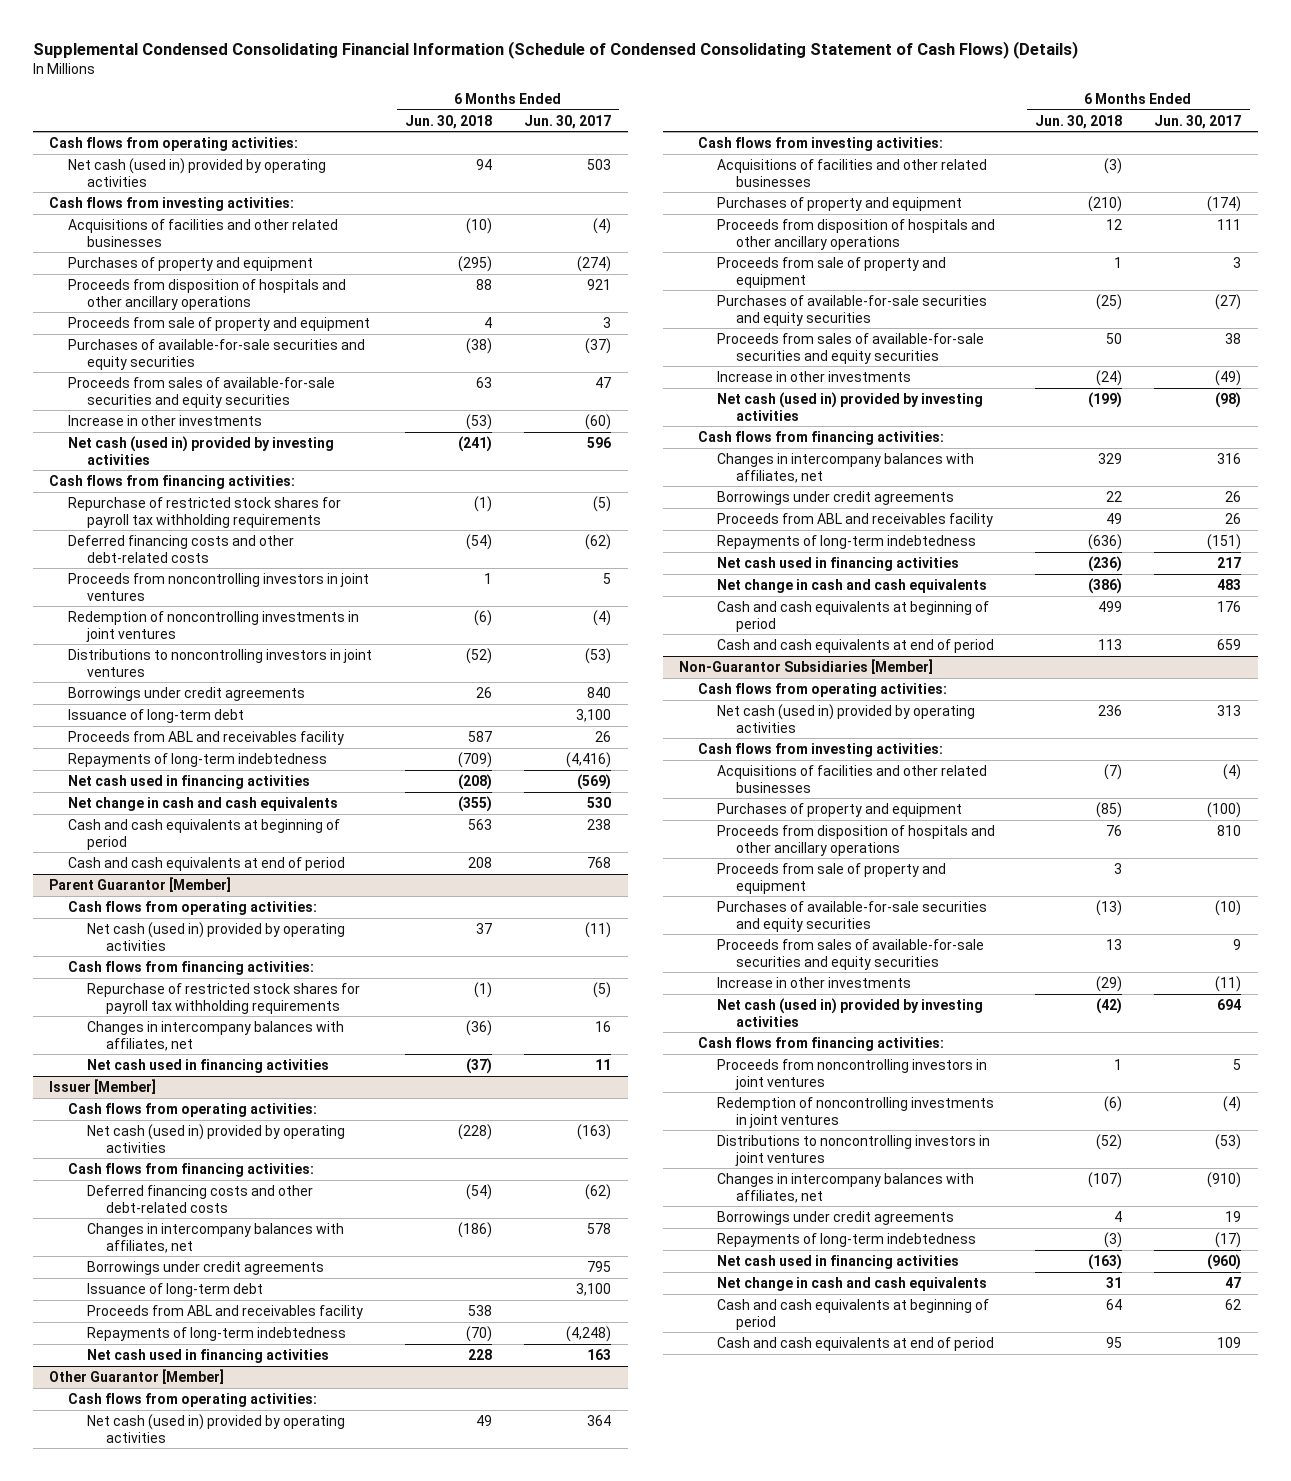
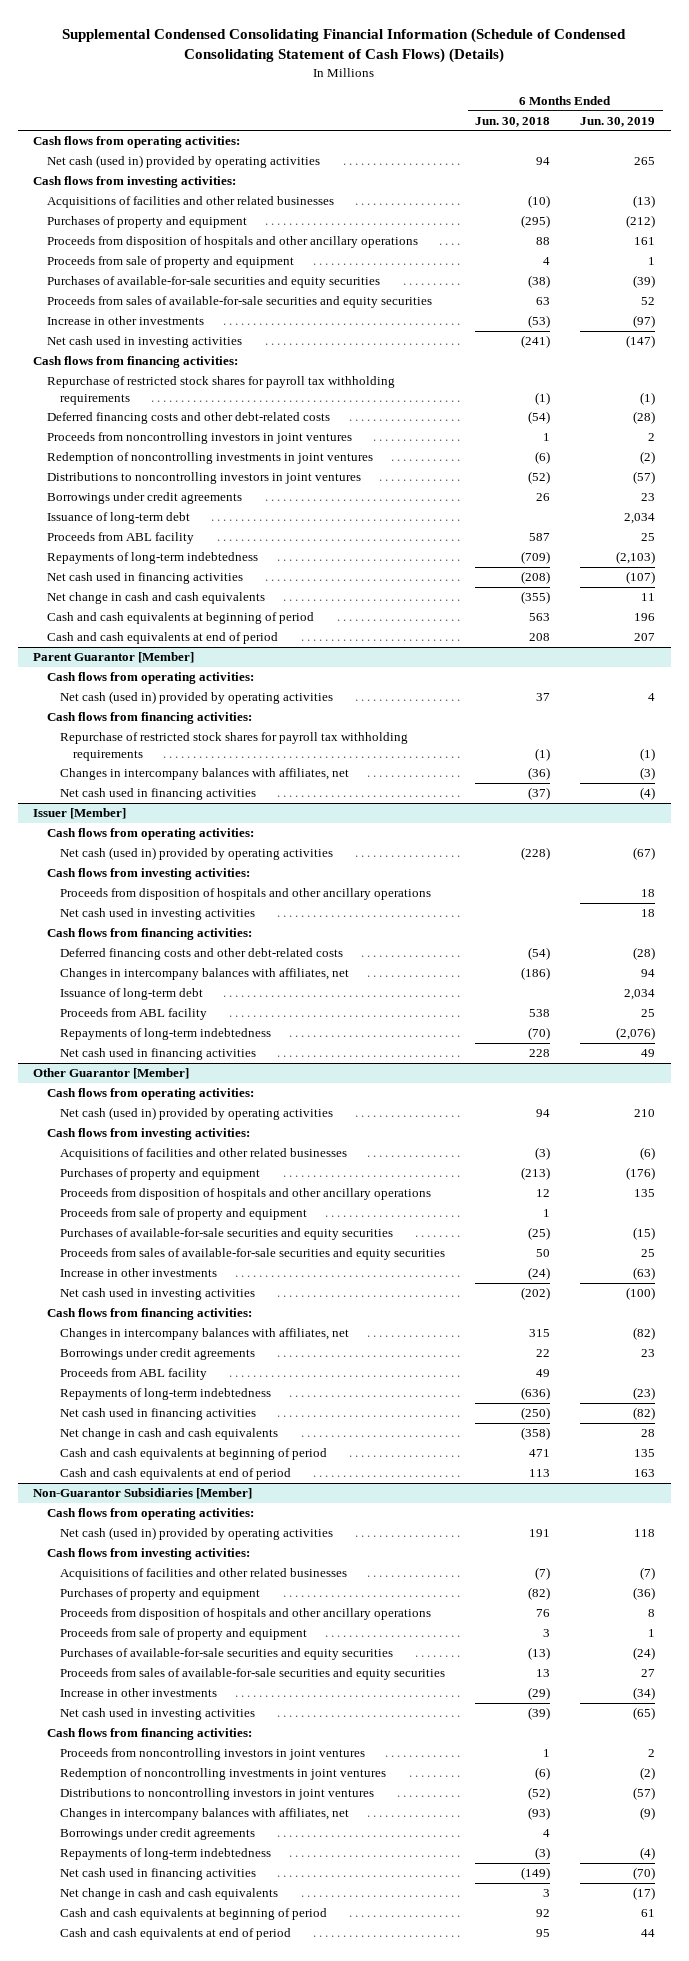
[524,114,612,129] Jun. 30, 2017 -> none
none -> [580,116,656,127] Jun. 30, 2019
[68,435,335,465] Net cash (used in) provided by investing activities -> [46,336,242,349] Net cash used in investing activities
[68,730,345,745] Proceeds from ABL and receivables facility -> [46,532,194,545] Proceeds from ABL facility
none -> [46,868,250,881] Cash flows from investing activities:
none -> [59,888,431,901] Proceeds from disposition of hospitals and other ancillary operations
none -> [59,908,255,921] Net cash used in investing activities
[87,1260,325,1275] Borrowings under credit agreements -> none
[87,1304,364,1319] Proceeds from ABL and receivables facility -> [59,1008,207,1021] Proceeds from ABL facility
[475,1414,492,1426] 49 -> [536,1109,551,1118] 94
[1087,195,1122,212] (210) -> [521,1167,551,1181] (213)
[717,391,984,421] Net cash (used in) provided by investing activities -> [59,1288,255,1301] Net cash used in investing activities
[1087,391,1122,408] (199) -> [521,1287,551,1301] (202)
[1097,452,1122,464] 329 -> [529,1329,551,1338] 315
[717,512,994,527] Proceeds from ABL and receivables facility -> [59,1368,207,1381] Proceeds from ABL facility
[1087,555,1122,572] (236) -> [521,1407,551,1421] (250)
[1087,577,1122,594] (386) -> [521,1427,551,1441] (358)
[1097,600,1122,612] 499 -> [529,1449,551,1458] 471
[1097,704,1122,716] 236 -> [529,1529,551,1538] 191
[1095,801,1122,818] (85) -> [528,1587,551,1601] (82)
[717,997,984,1027] Net cash (used in) provided by investing activities -> [59,1708,255,1721] Net cash used in investing activities
[1095,997,1122,1014] (42) -> [528,1707,551,1721] (39)
[1087,1171,1122,1188] (107) -> [528,1807,551,1821] (93)
[1087,1253,1122,1270] (163) -> [521,1867,551,1881] (149)
[1105,1276,1122,1288] 31 -> [543,1889,551,1898] 3
[1105,1298,1122,1310] 64 -> [536,1909,551,1918] 92

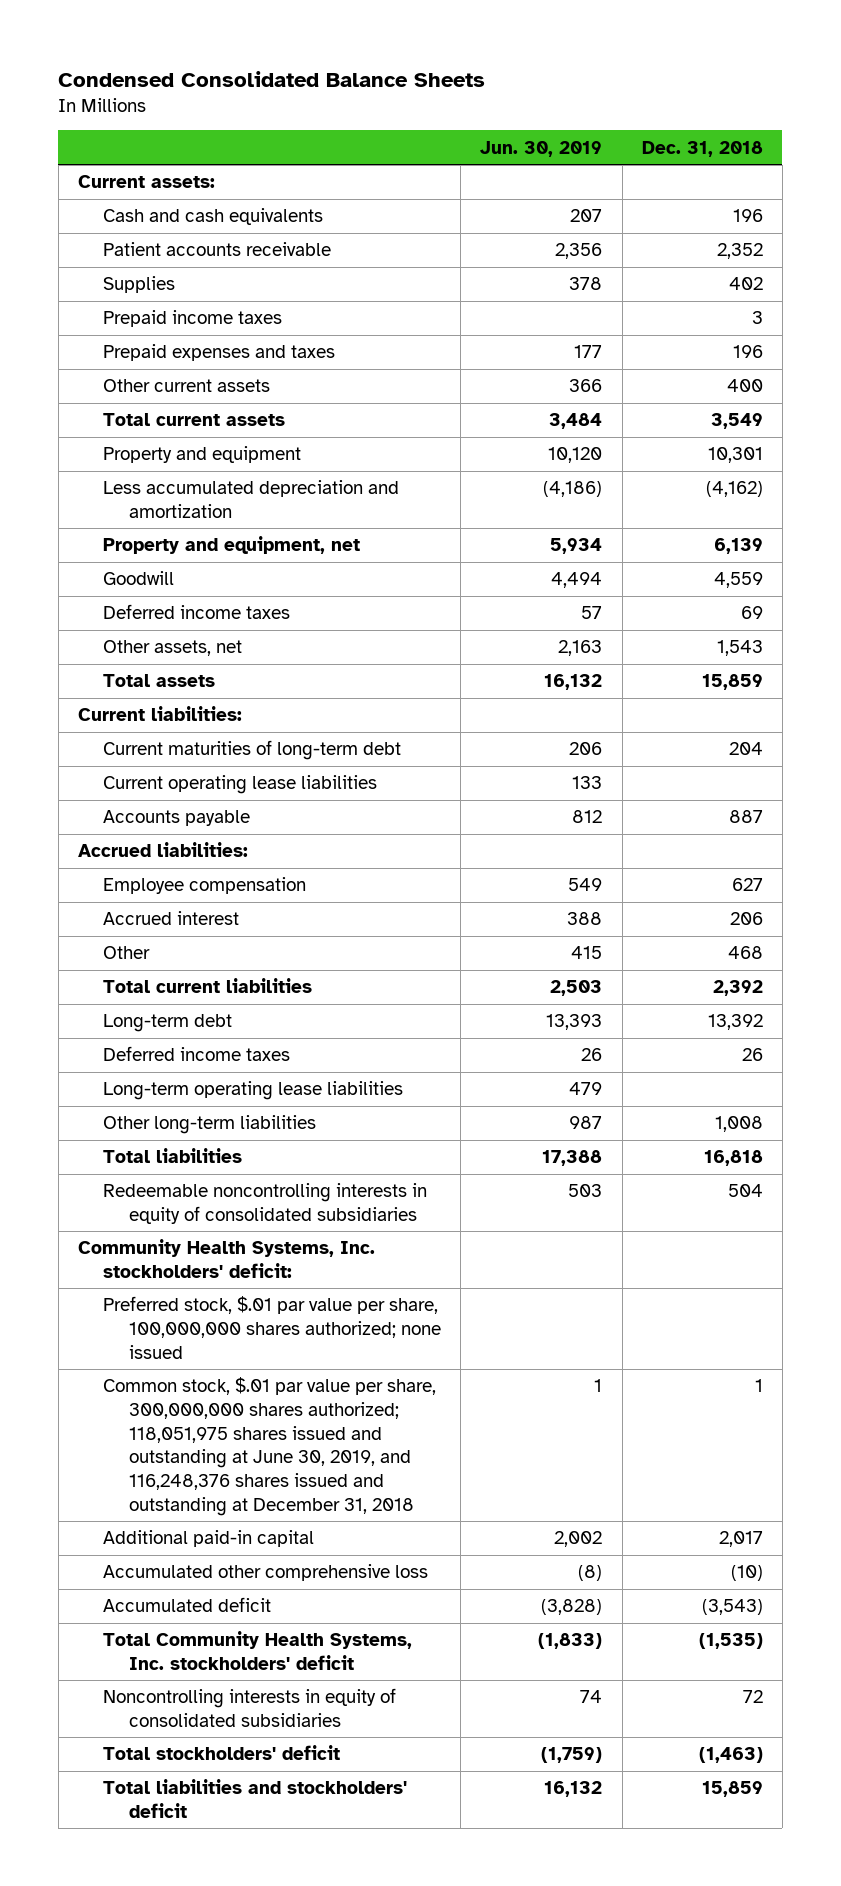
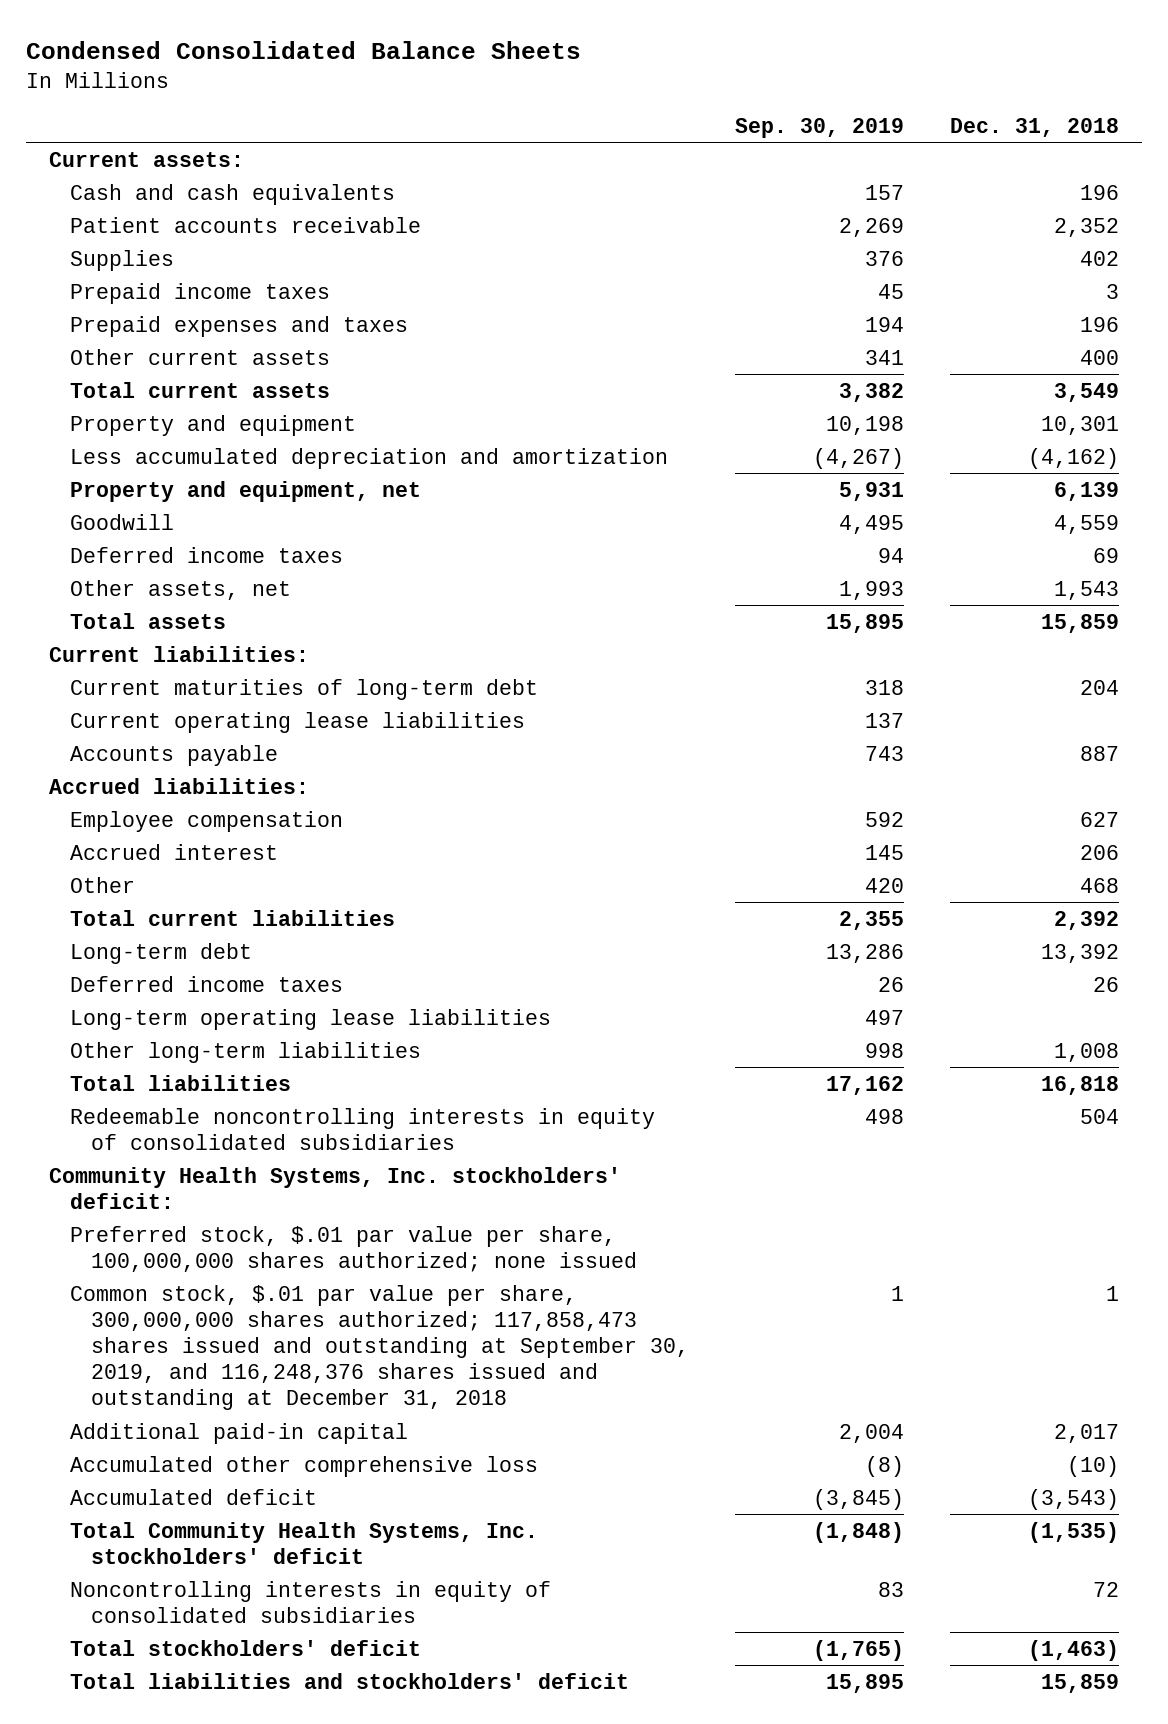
[480,140,603,157] Jun. 30, 2019 -> none
none -> [734,118,904,139] Sep. 30, 2019
[103,1377,437,1516] Common stock, $.01 par value per share, 300,000,000 shares authorized; 118,051,975 shares issued and outstanding at June 30, 2019, and 116,248,376 shares issued and outstanding at December 31, 2018 -> [70,1284,689,1411] Common stock, $.01 par value per share, 300,000,000 shares authorized; 117,858,473 shares issued and outstanding at September 30, 2019, and 116,248,376 shares issued and outstanding at December 31, 2018

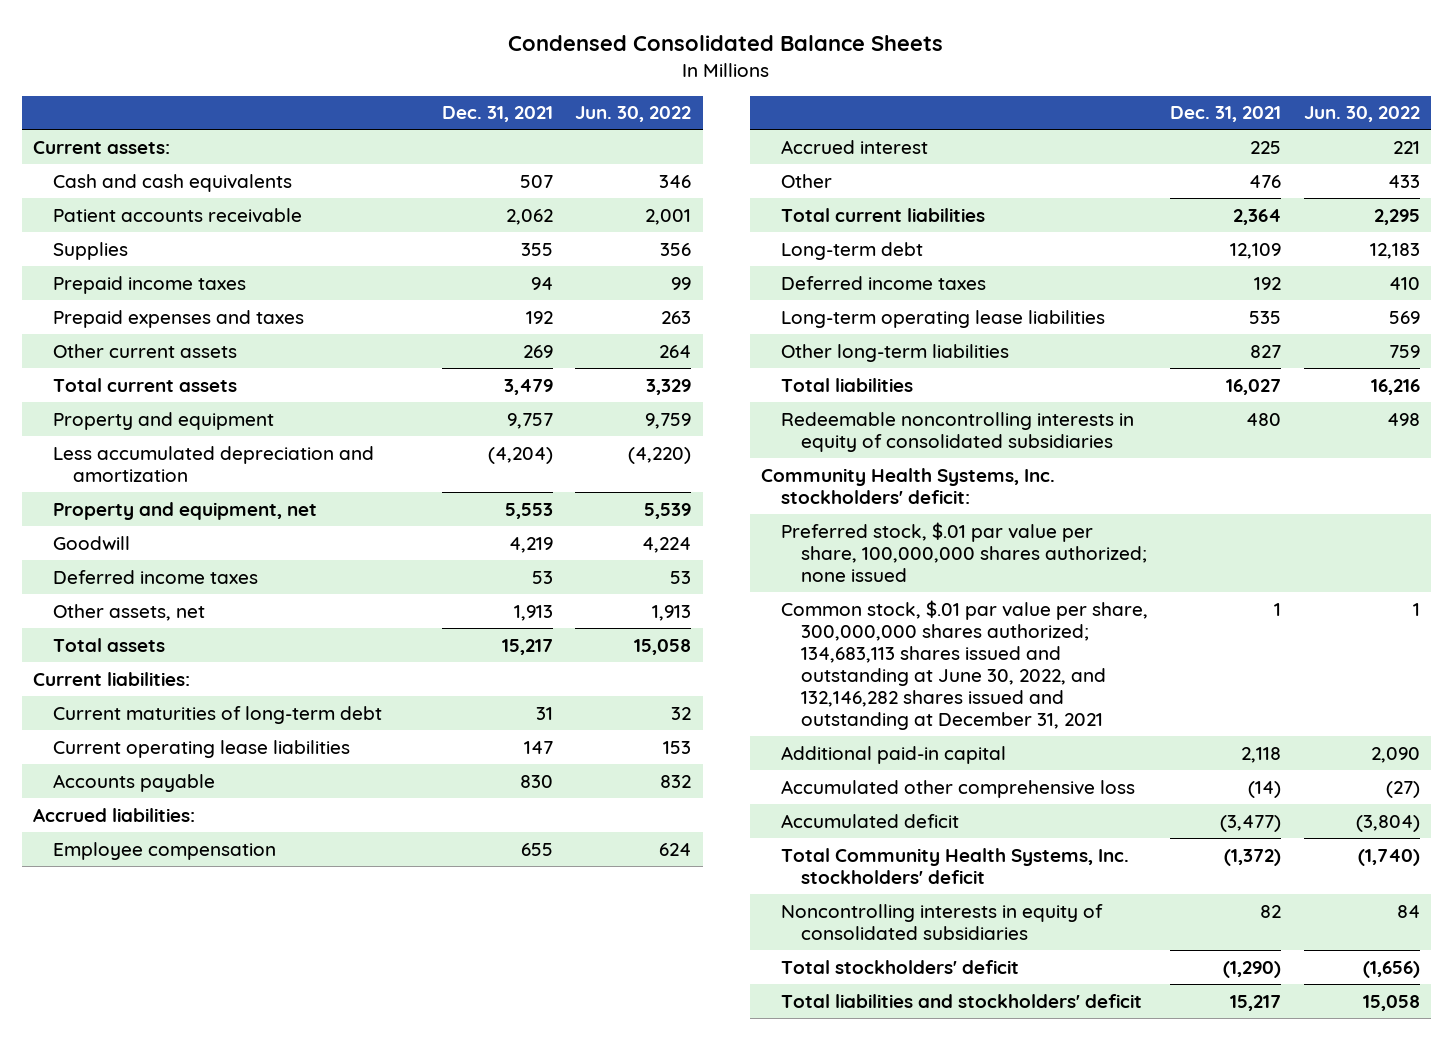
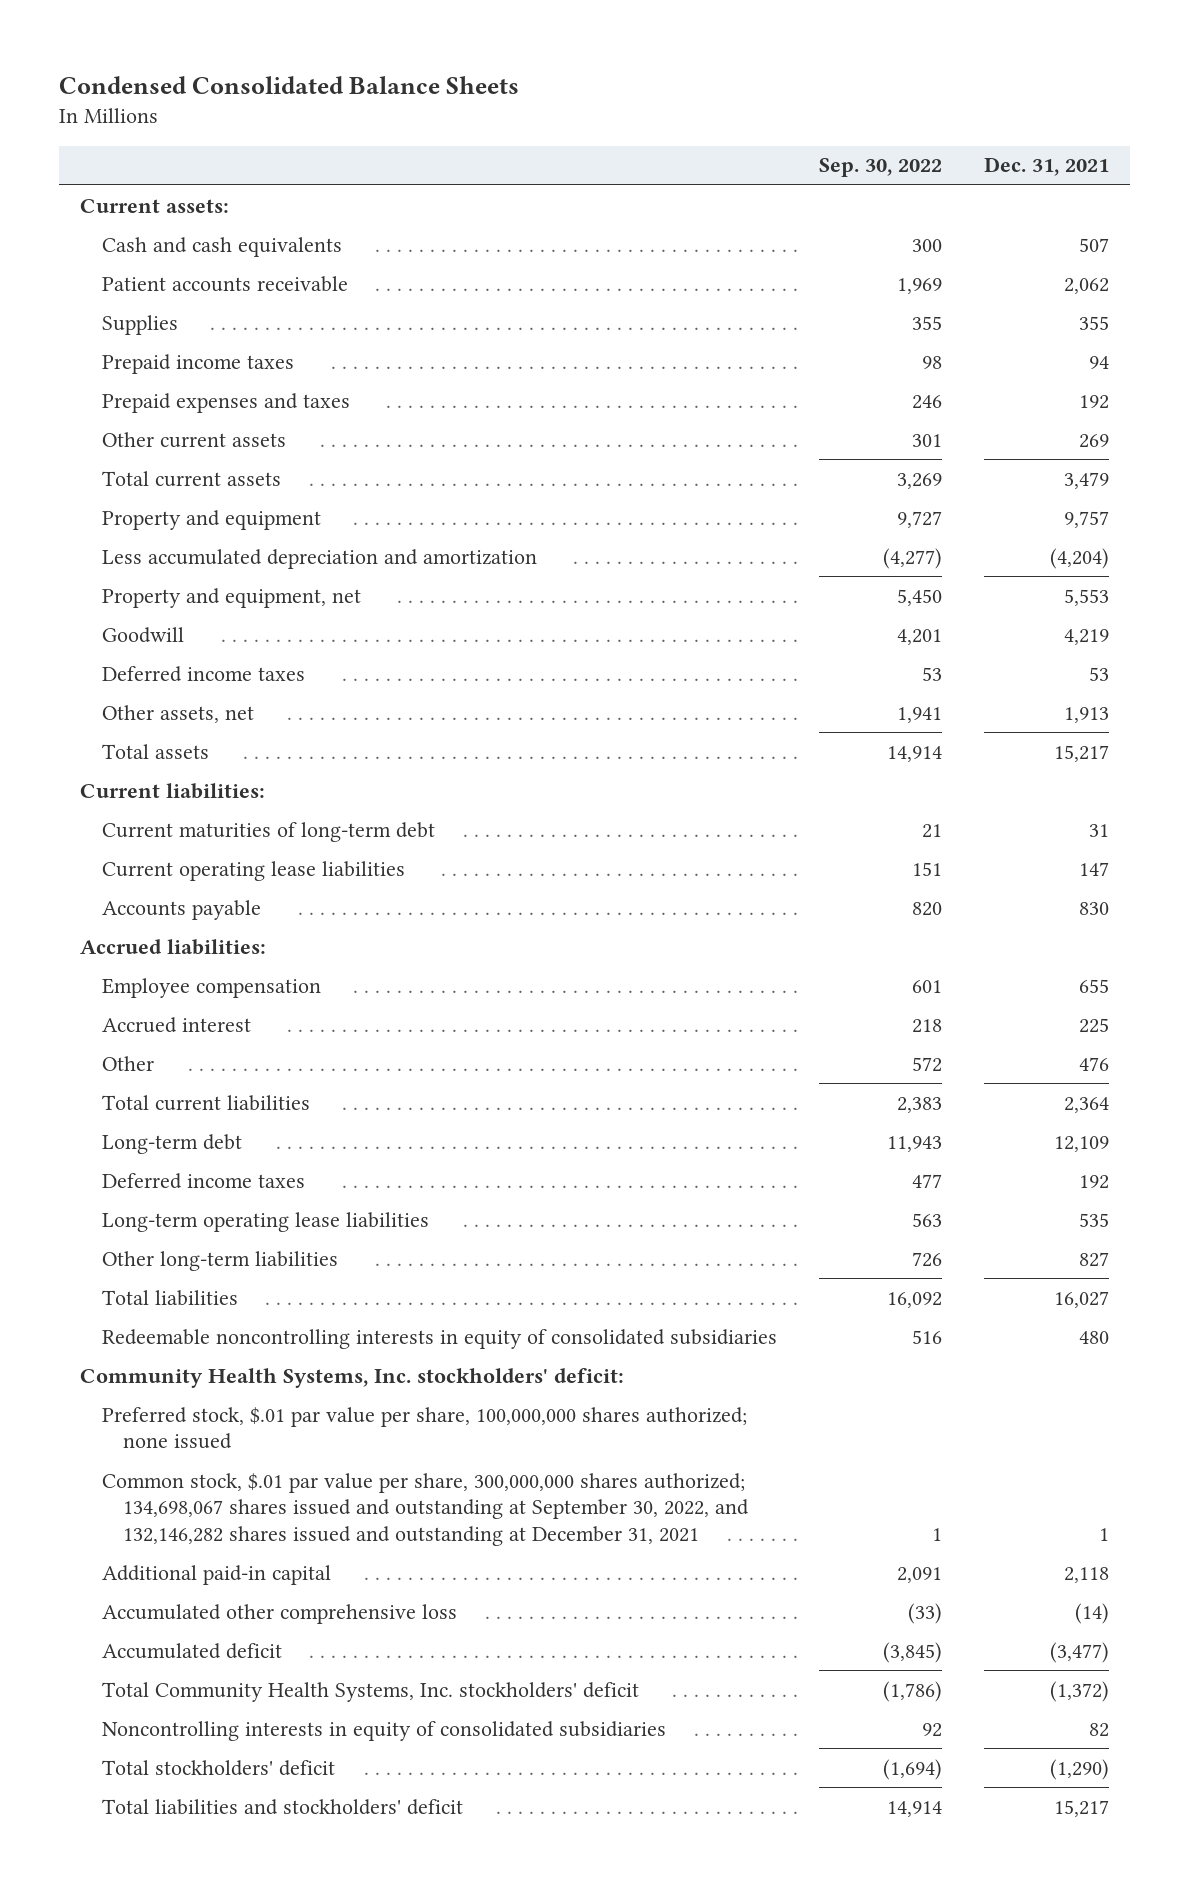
[575,106,692,123] Jun. 30, 2022 -> none
none -> [818,158,942,178] Sep. 30, 2022
[780,599,1148,731] Common stock, $.01 par value per share, 300,000,000 shares authorized; 134,683,113 shares issued and outstanding at June 30, 2022, and 132,146,282 shares issued and outstanding at December 31, 2021 -> [101,1472,750,1546] Common stock, $.01 par value per share, 300,000,000 shares authorized; 134,698,067 shares issued and outstanding at September 30, 2022, and 132,146,282 shares issued and outstanding at December 31, 2021

